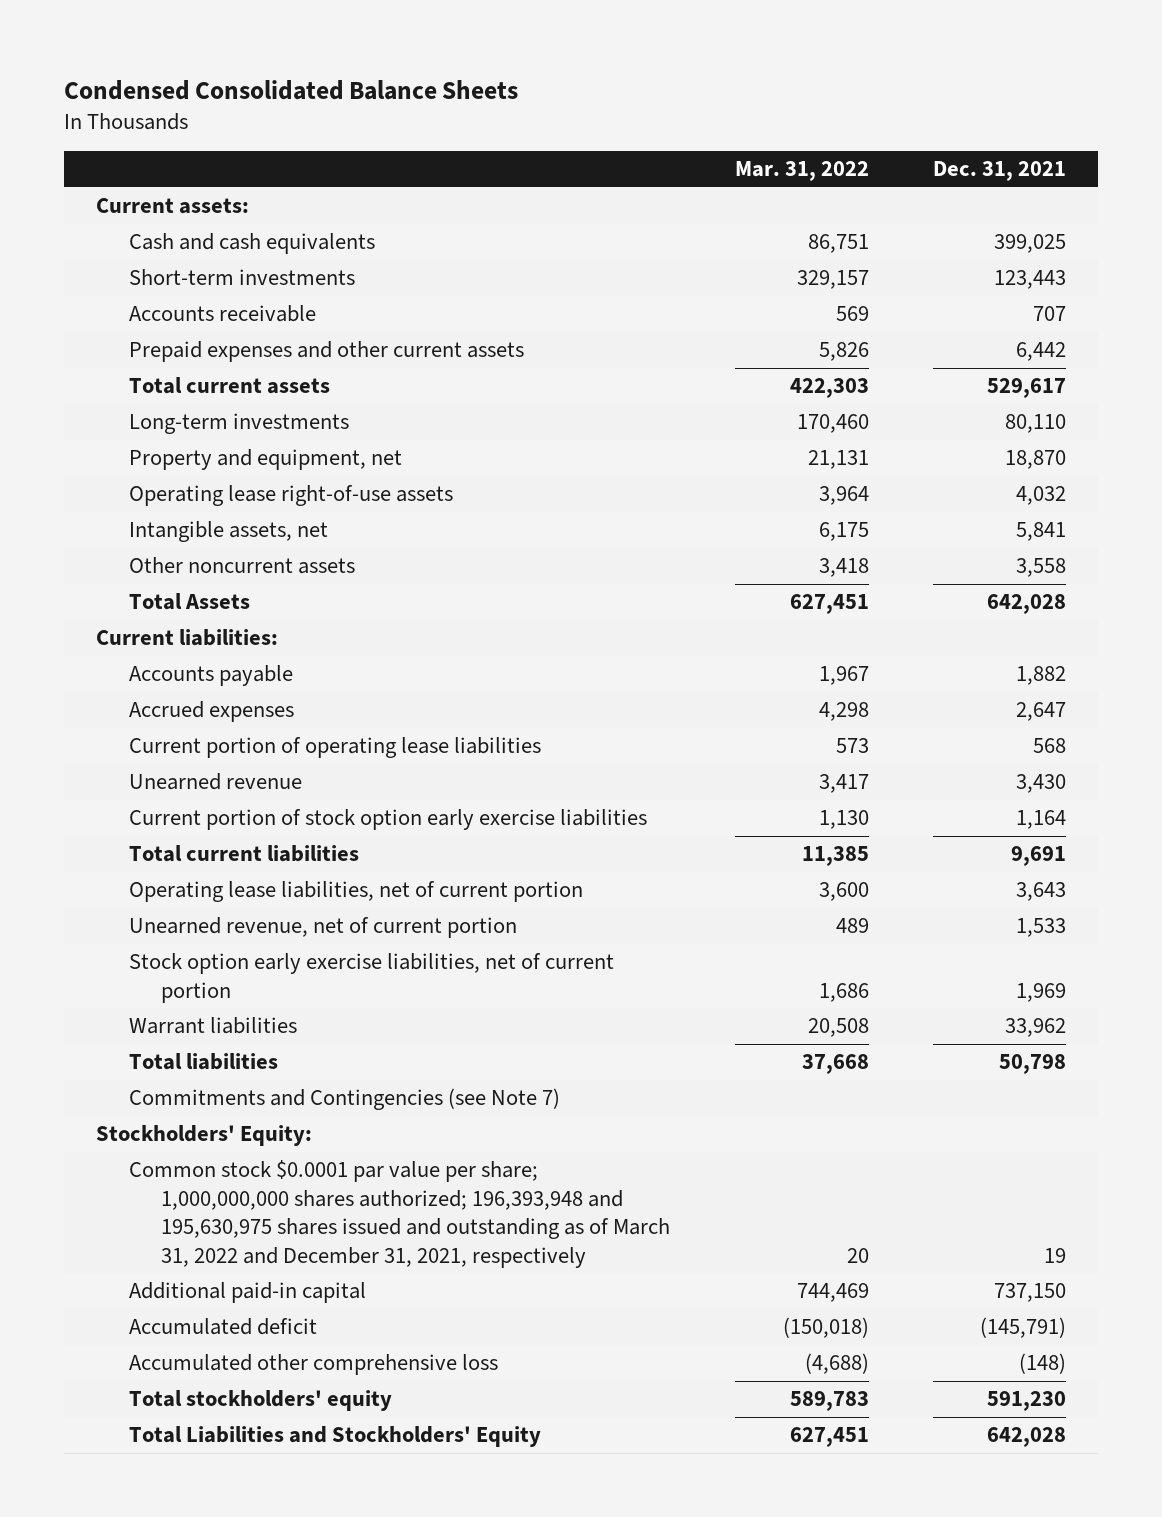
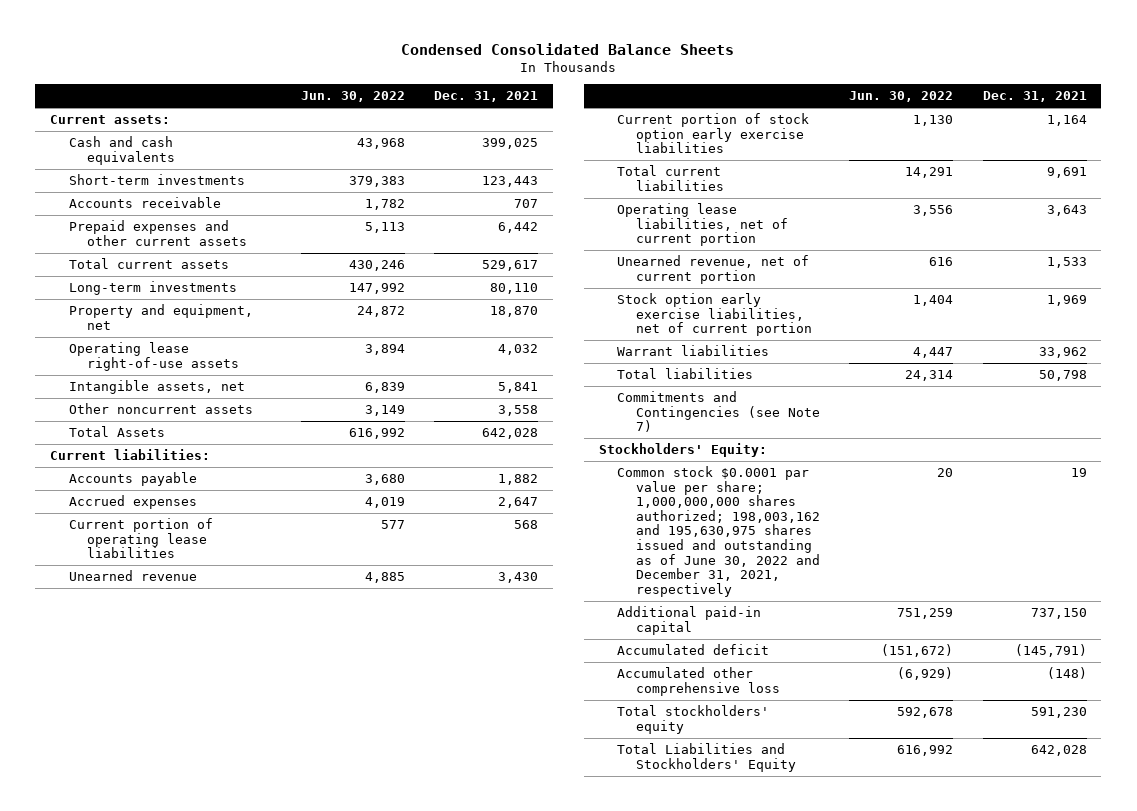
[734,161,869,182] Mar. 31, 2022 -> none
none -> [300,91,405,103] Jun. 30, 2022
[128,1160,671,1268] Common stock $0.0001 par value per share; 1,000,000,000 shares authorized; 196,393,948 and 195,630,975 shares issued and outstanding as of March 31, 2022 and December 31, 2021, respectively -> [617,466,820,597] Common stock $0.0001 par value per share; 1,000,000,000 shares authorized; 198,003,162 and 195,630,975 shares issued and outstanding as of June 30, 2022 and December 31, 2021, respectively

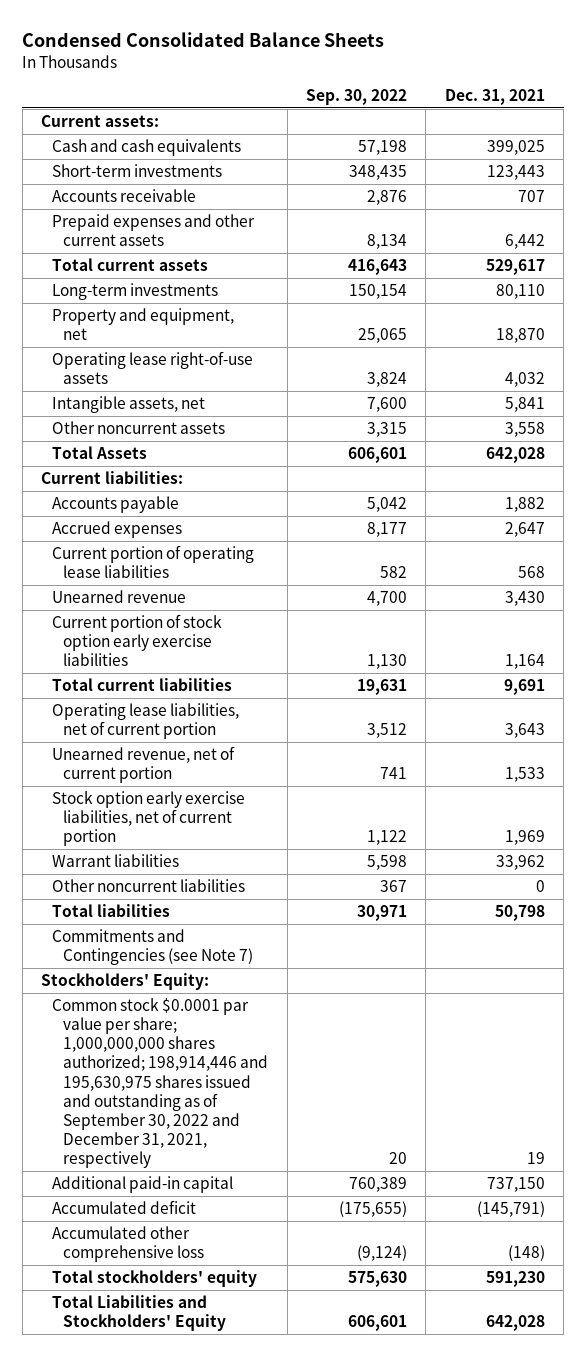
[300,91,405,103] Jun. 30, 2022 -> none
none -> [306,89,408,106] Sep. 30, 2022
none -> [52,879,246,893] Other noncurrent liabilities
[617,466,820,597] Common stock $0.0001 par value per share; 1,000,000,000 shares authorized; 198,003,162 and 195,630,975 shares issued and outstanding as of June 30, 2022 and December 31, 2021, respectively -> [52,998,269,1169] Common stock $0.0001 par value per share; 1,000,000,000 shares authorized; 198,914,446 and 195,630,975 shares issued and outstanding as of September 30, 2022 and December 31, 2021, respectively

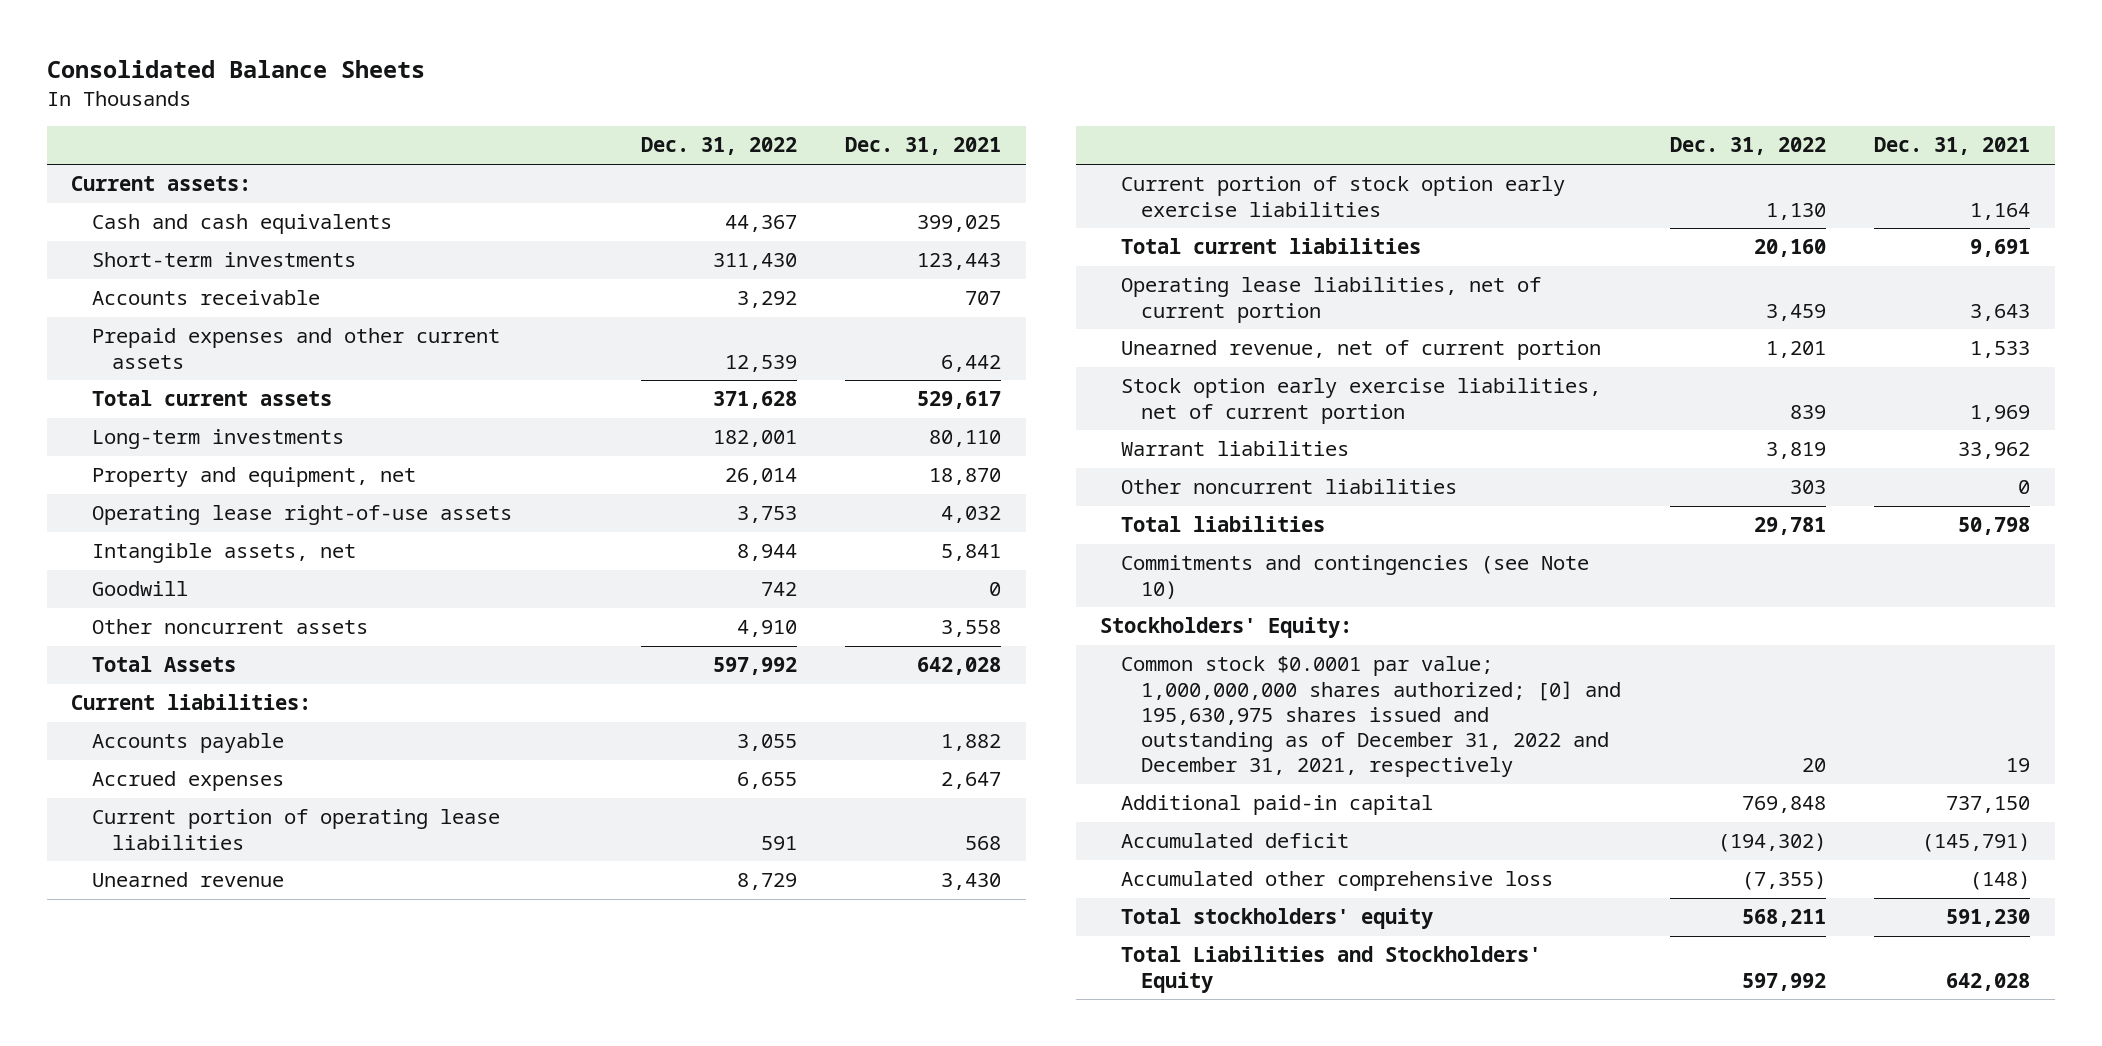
[22,31,385,47] Condensed Consolidated Balance Sheets -> [46,60,425,79] Consolidated Balance Sheets
[306,89,408,106] Sep. 30, 2022 -> none
none -> [640,137,797,156] Dec. 31, 2022
none -> [91,581,188,597] Goodwill
[52,929,254,966] Commitments and Contingencies (see Note 7) -> [1120,555,1589,599] Commitments and contingencies (see Note 10)
[52,998,269,1169] Common stock $0.0001 par value per share; 1,000,000,000 shares authorized; 198,914,446 and 195,630,975 shares issued and outstanding as of September 30, 2022 and December 31, 2021, respectively -> [1120,656,1622,778] Common stock $0.0001 par value; 1,000,000,000 shares authorized; [0] and 195,630,975 shares issued and outstanding as of December 31, 2022 and December 31, 2021, respectively

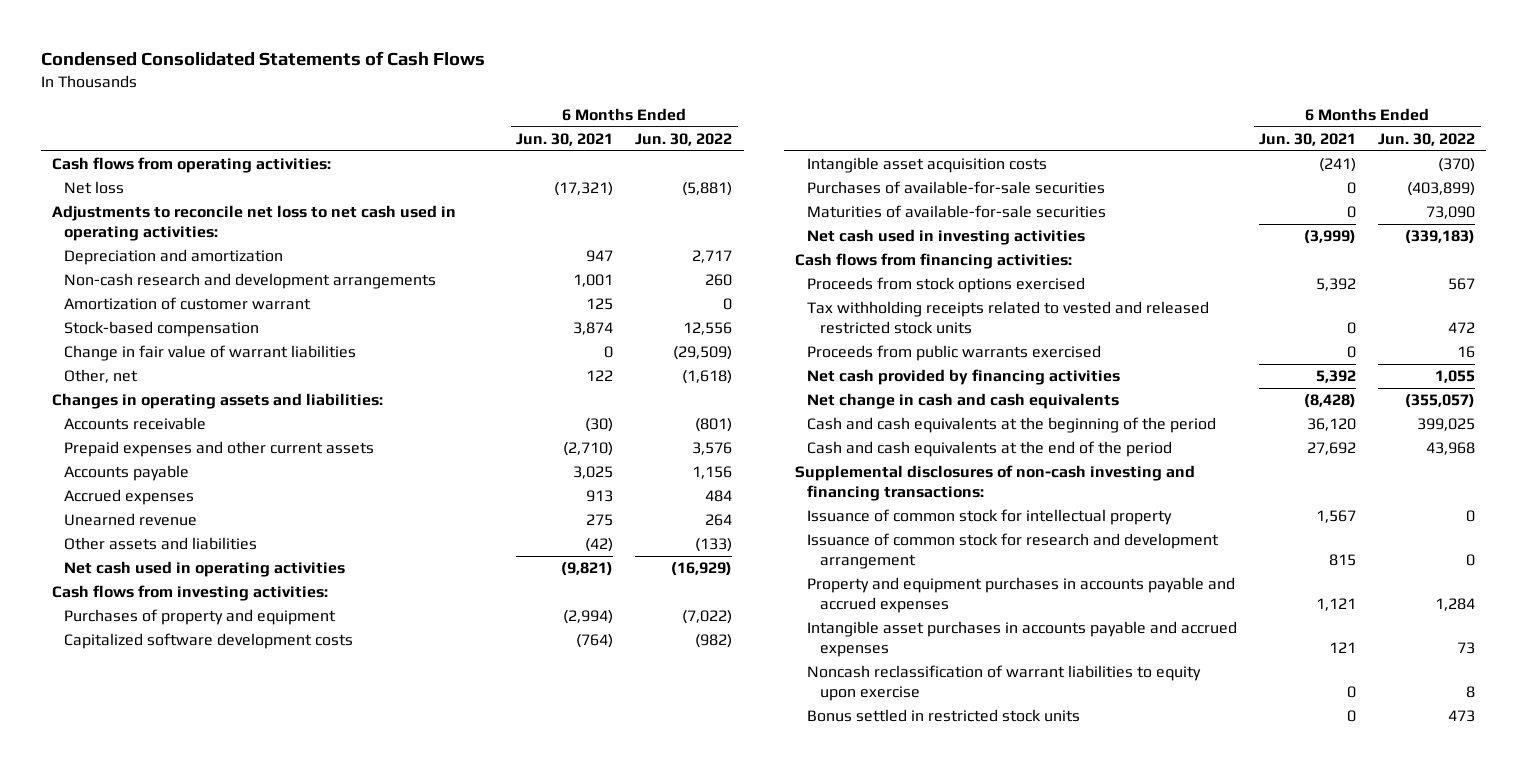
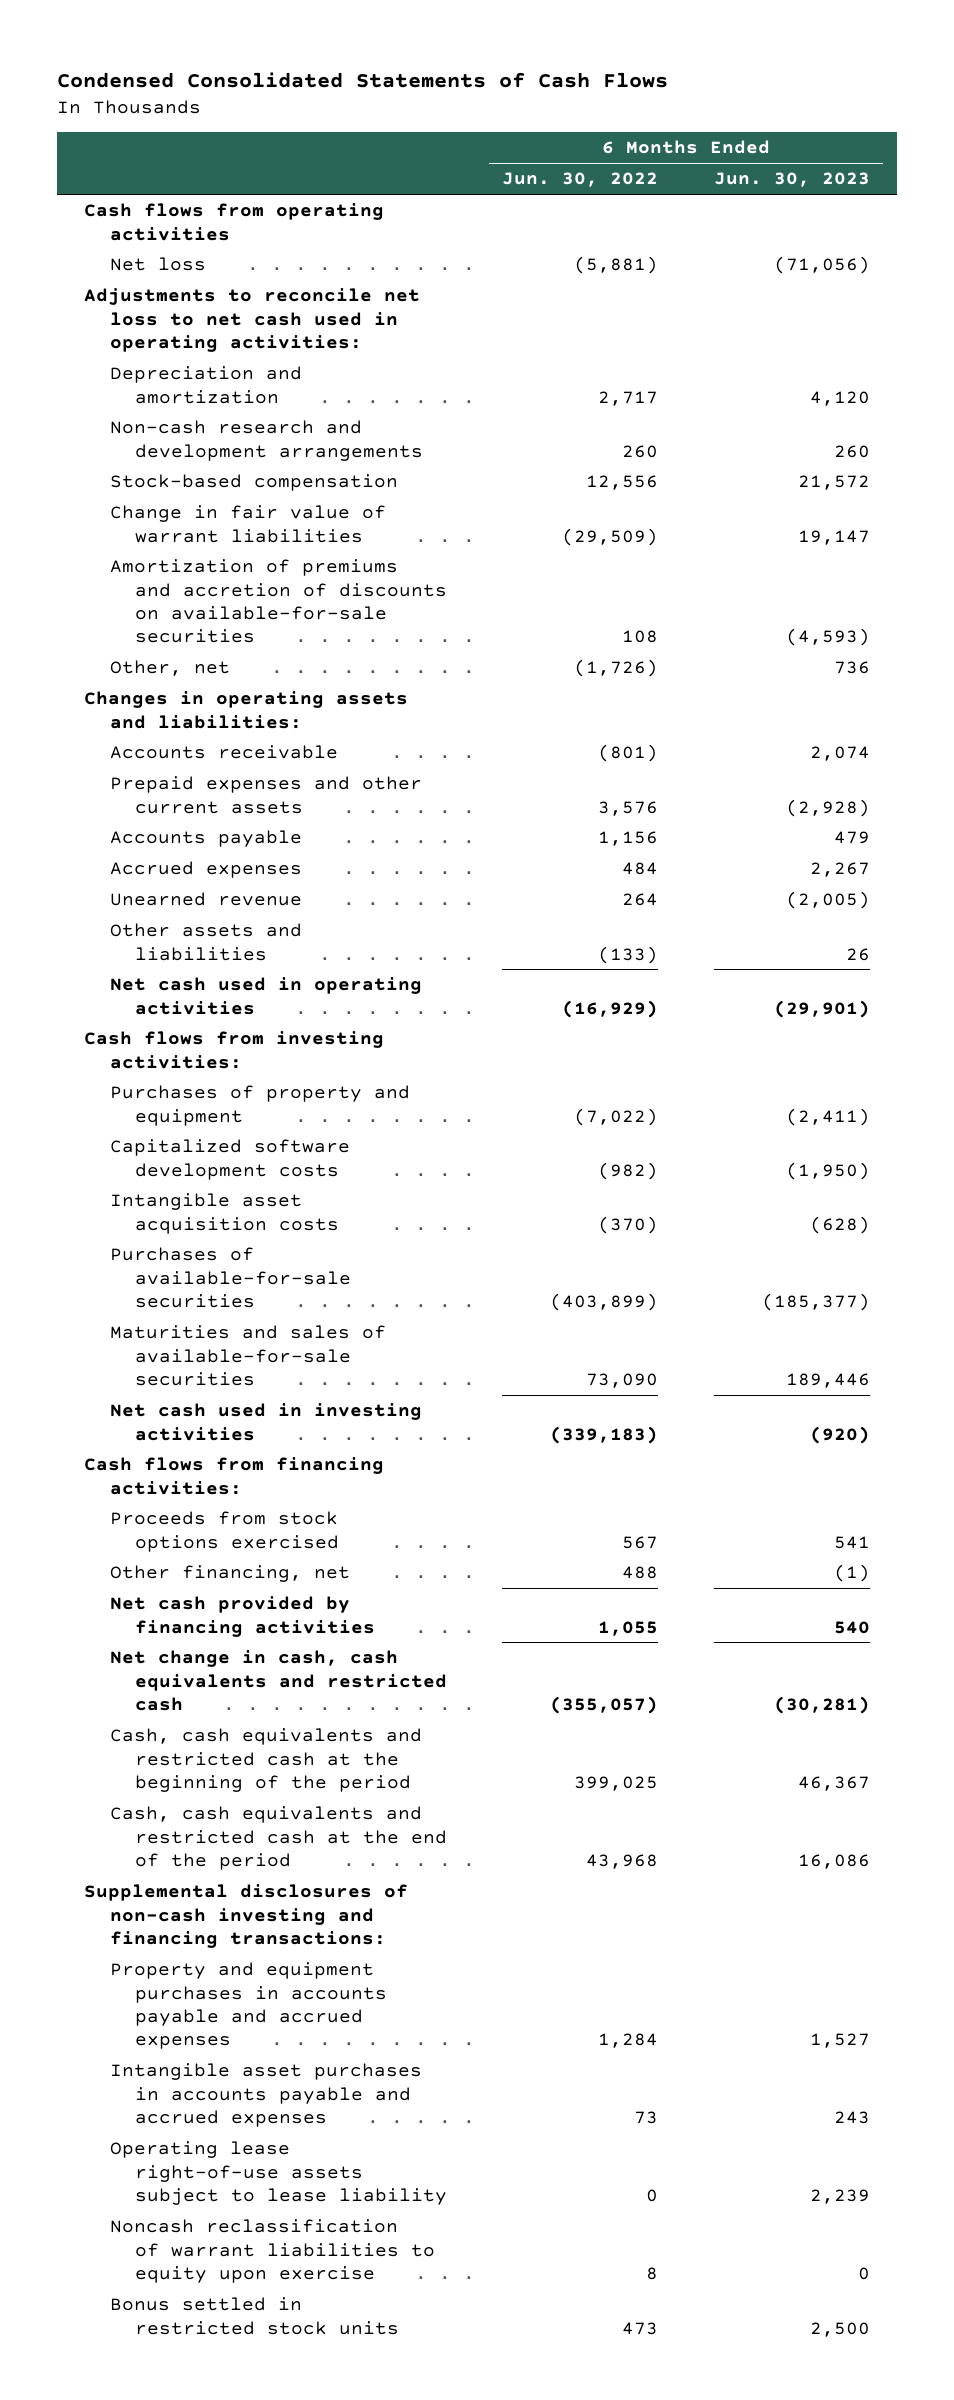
[516,133,614,147] Jun. 30, 2021 -> none
none -> [713,172,870,188] Jun. 30, 2023
[51,157,331,174] Cash flows from operating activities: -> [84,203,385,241] Cash flows from operating activities
[64,297,312,311] Amortization of customer warrant -> none
none -> [109,559,448,644] Amortization of premiums and accretion of discounts on available-for-sale securities
[682,370,733,385] (1,618) -> [574,659,659,678] (1,726)
[807,205,1107,219] Maturities of available-for-sale securities -> [109,1325,386,1386] Maturities and sales of available-for-sale securities
[807,301,1210,334] Tax withholding receipts related to vested and released restricted stock units -> none
[807,345,1102,362] Proceeds from public warrants exercised -> none
none -> [109,1565,350,1583] Other financing, net
[807,393,1120,410] Net change in cash and cash equivalents -> [109,1650,448,1711] Net change in cash, cash equivalents and restricted cash
[807,417,1217,434] Cash and cash equivalents at the beginning of the period -> [109,1728,422,1792] Cash, cash equivalents and restricted cash at the beginning of the period
[807,441,1173,458] Cash and cash equivalents at the end of the period -> [109,1806,448,1870] Cash, cash equivalents and restricted cash at the end of the period
[807,509,1173,526] Issuance of common stock for intellectual property -> none
[807,533,1220,569] Issuance of common stock for research and development arrangement -> none
none -> [109,2141,448,2205] Operating lease right-of-use assets subject to lease liability

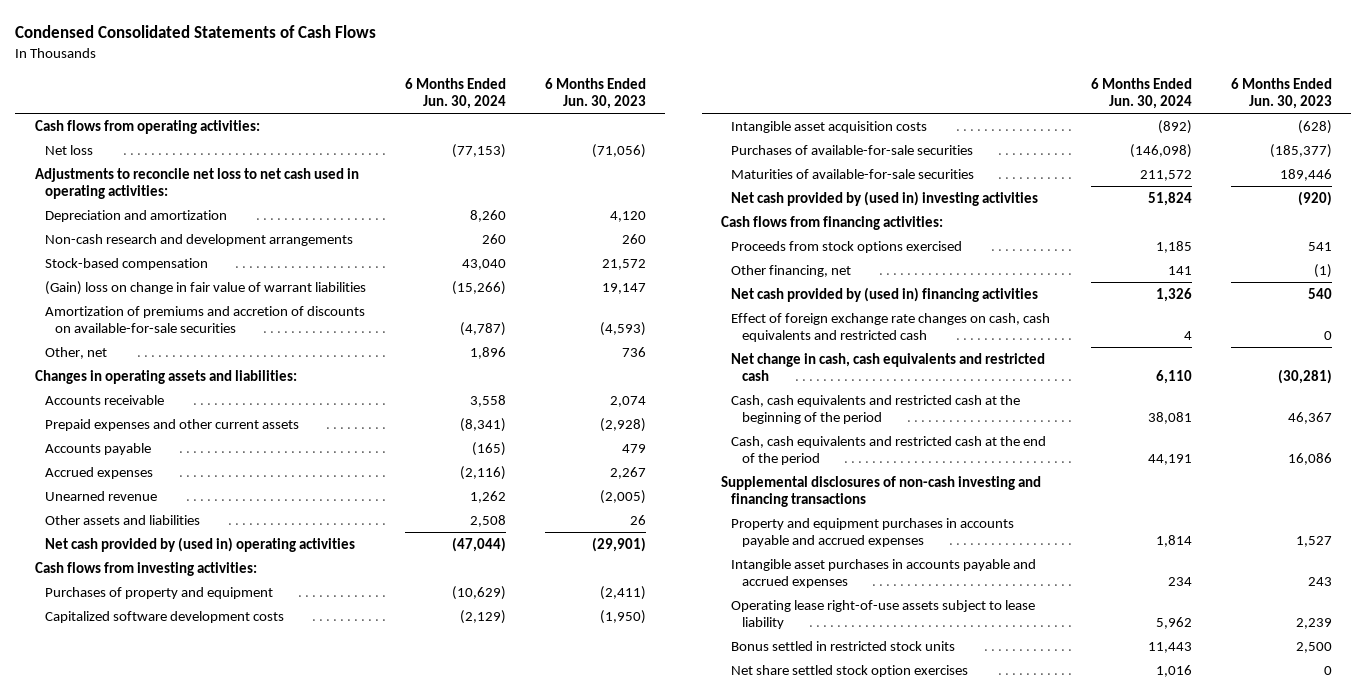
[502,172,659,188] Jun. 30, 2022 -> none
none -> [404,77,506,109] 6 Months Ended Jun. 30, 2024
[84,203,385,241] Cash flows from operating activities -> [34,119,260,134] Cash flows from operating activities:
[109,505,386,543] Change in fair value of warrant liabilities -> [45,280,367,295] (Gain) loss on change in fair value of warrant liabilities
[109,977,422,1015] Net cash used in operating activities -> [45,536,356,552] Net cash provided by (used in) operating activities
[109,1325,386,1386] Maturities and sales of available-for-sale securities -> [731,168,975,179] Maturities of available-for-sale securities
[109,1403,422,1441] Net cash used in investing activities -> [731,190,1039,206] Net cash provided by (used in) investing activities
[109,1596,376,1637] Net cash provided by financing activities -> [731,286,1039,302] Net cash provided by (used in) financing activities
none -> [731,312,1051,342] Effect of foreign exchange rate changes on cash, cash equivalents and restricted cash
[84,1884,409,1948] Supplemental disclosures of non-cash investing and financing transactions: -> [721,475,1042,507] Supplemental disclosures of non-cash investing and financing transactions
[109,2219,436,2283] Noncash reclassification of warrant liabilities to equity upon exercise -> none
none -> [731,664,969,677] Net share settled stock option exercises

